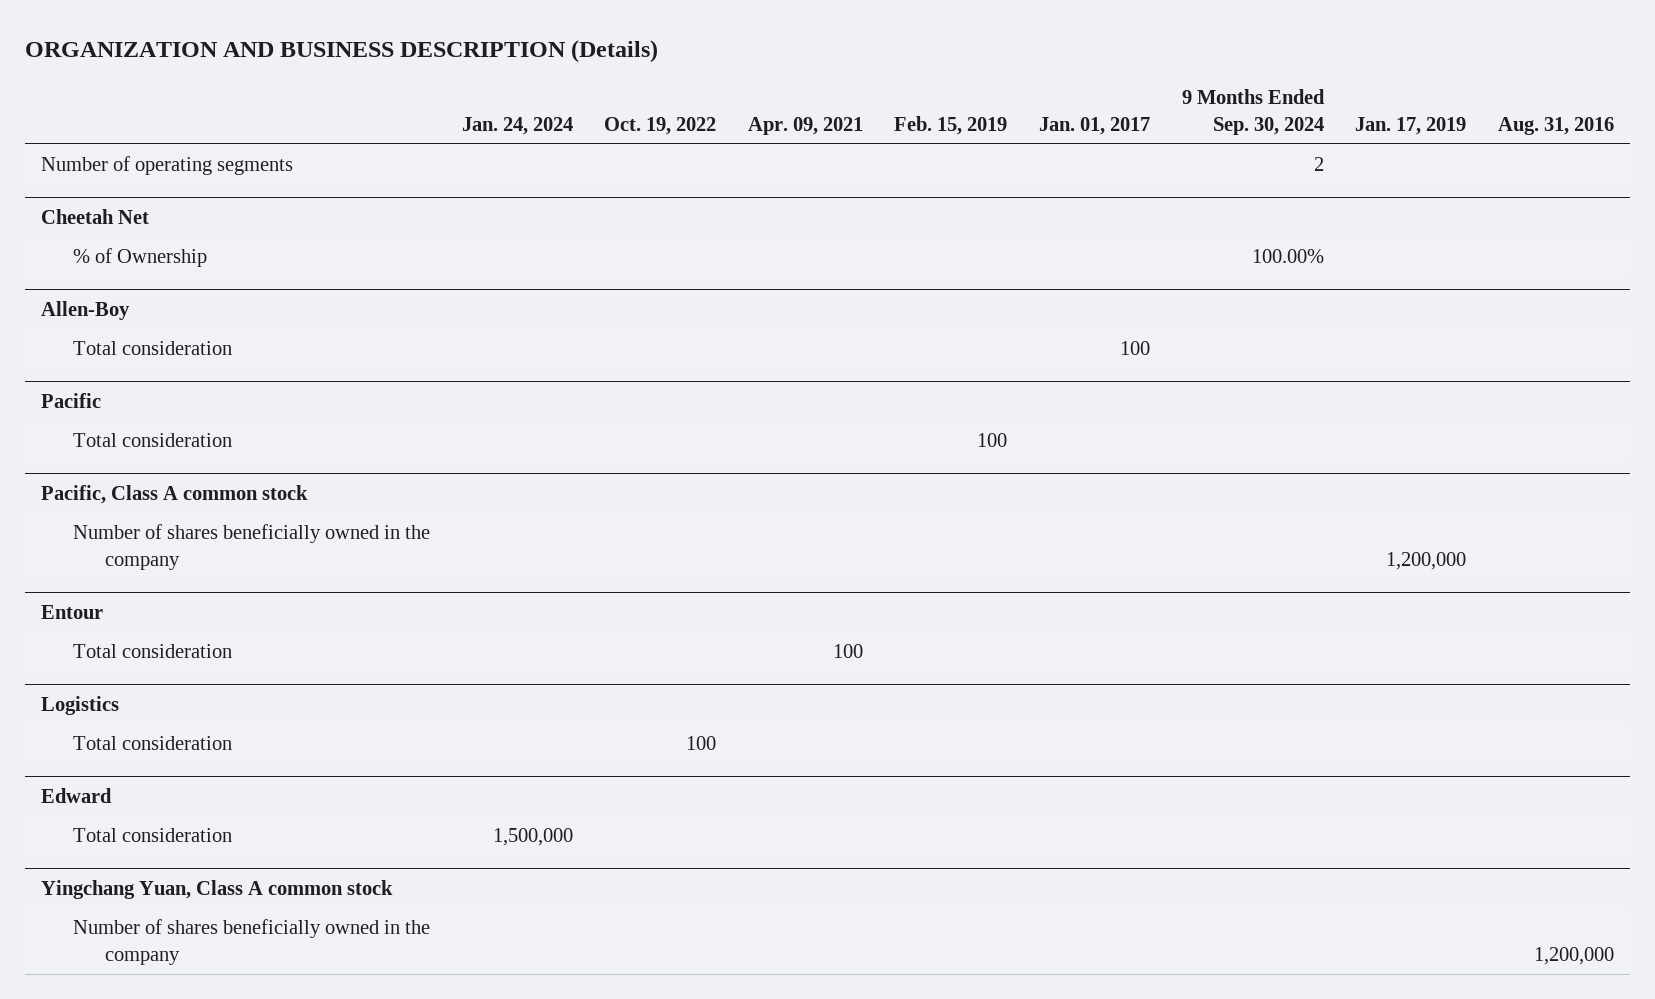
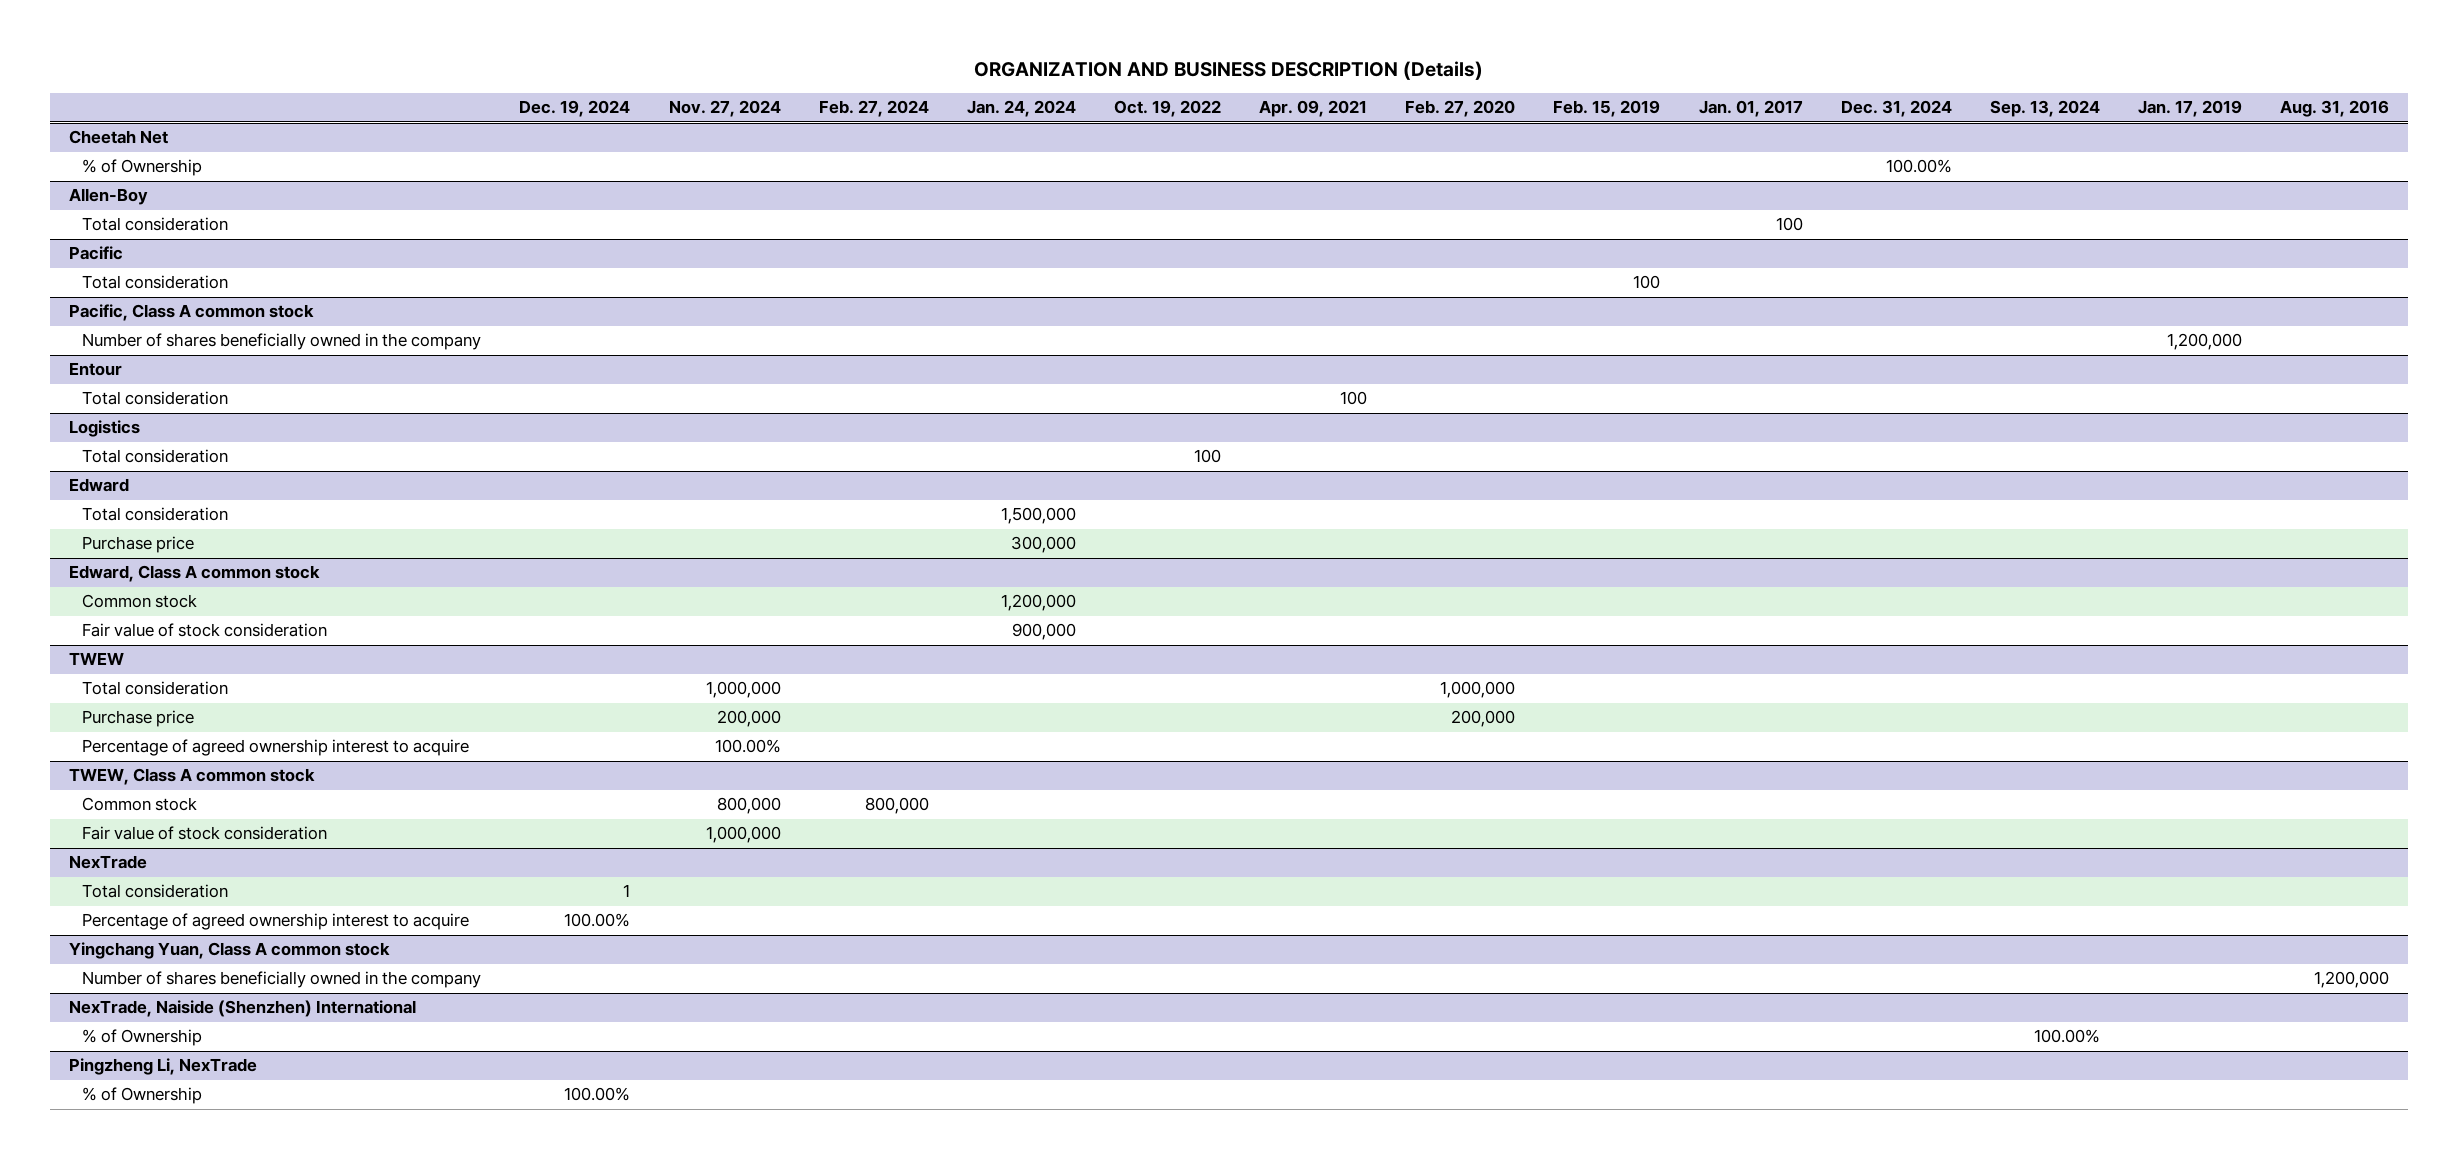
[1181,89,1325,135] 9 Months Ended Sep. 30, 2024 -> none
none -> [519,100,631,118] Dec. 19, 2024
none -> [668,100,781,118] Nov. 27, 2024
none -> [818,100,929,118] Feb. 27, 2024
none -> [1405,100,1516,118] Feb. 27, 2020
none -> [1840,100,1952,118] Dec. 31, 2024
none -> [1989,100,2100,118] Sep. 13, 2024
[40,156,293,176] Number of operating segments -> none
none -> [82,536,195,554] Purchase price
none -> [68,565,320,583] Edward, Class A common stock
none -> [82,594,198,609] Common stock
none -> [82,623,328,638] Fair value of stock consideration
none -> [68,652,124,666] TWEW
none -> [82,681,229,696] Total consideration
none -> [82,710,195,728] Purchase price
none -> [82,739,470,757] Percentage of agreed ownership interest to acquire
none -> [68,768,315,786] TWEW, Class A common stock
none -> [82,797,198,812] Common stock
none -> [82,826,328,841] Fair value of stock consideration
none -> [68,855,147,870] NexTrade
none -> [82,884,229,899] Total consideration
none -> [82,913,470,931] Percentage of agreed ownership interest to acquire
none -> [68,1000,416,1018] NexTrade, Naiside (Shenzhen) International
none -> [82,1029,203,1047] % of Ownership
none -> [68,1058,257,1076] Pingzheng Li, NexTrade
none -> [82,1087,203,1105] % of Ownership

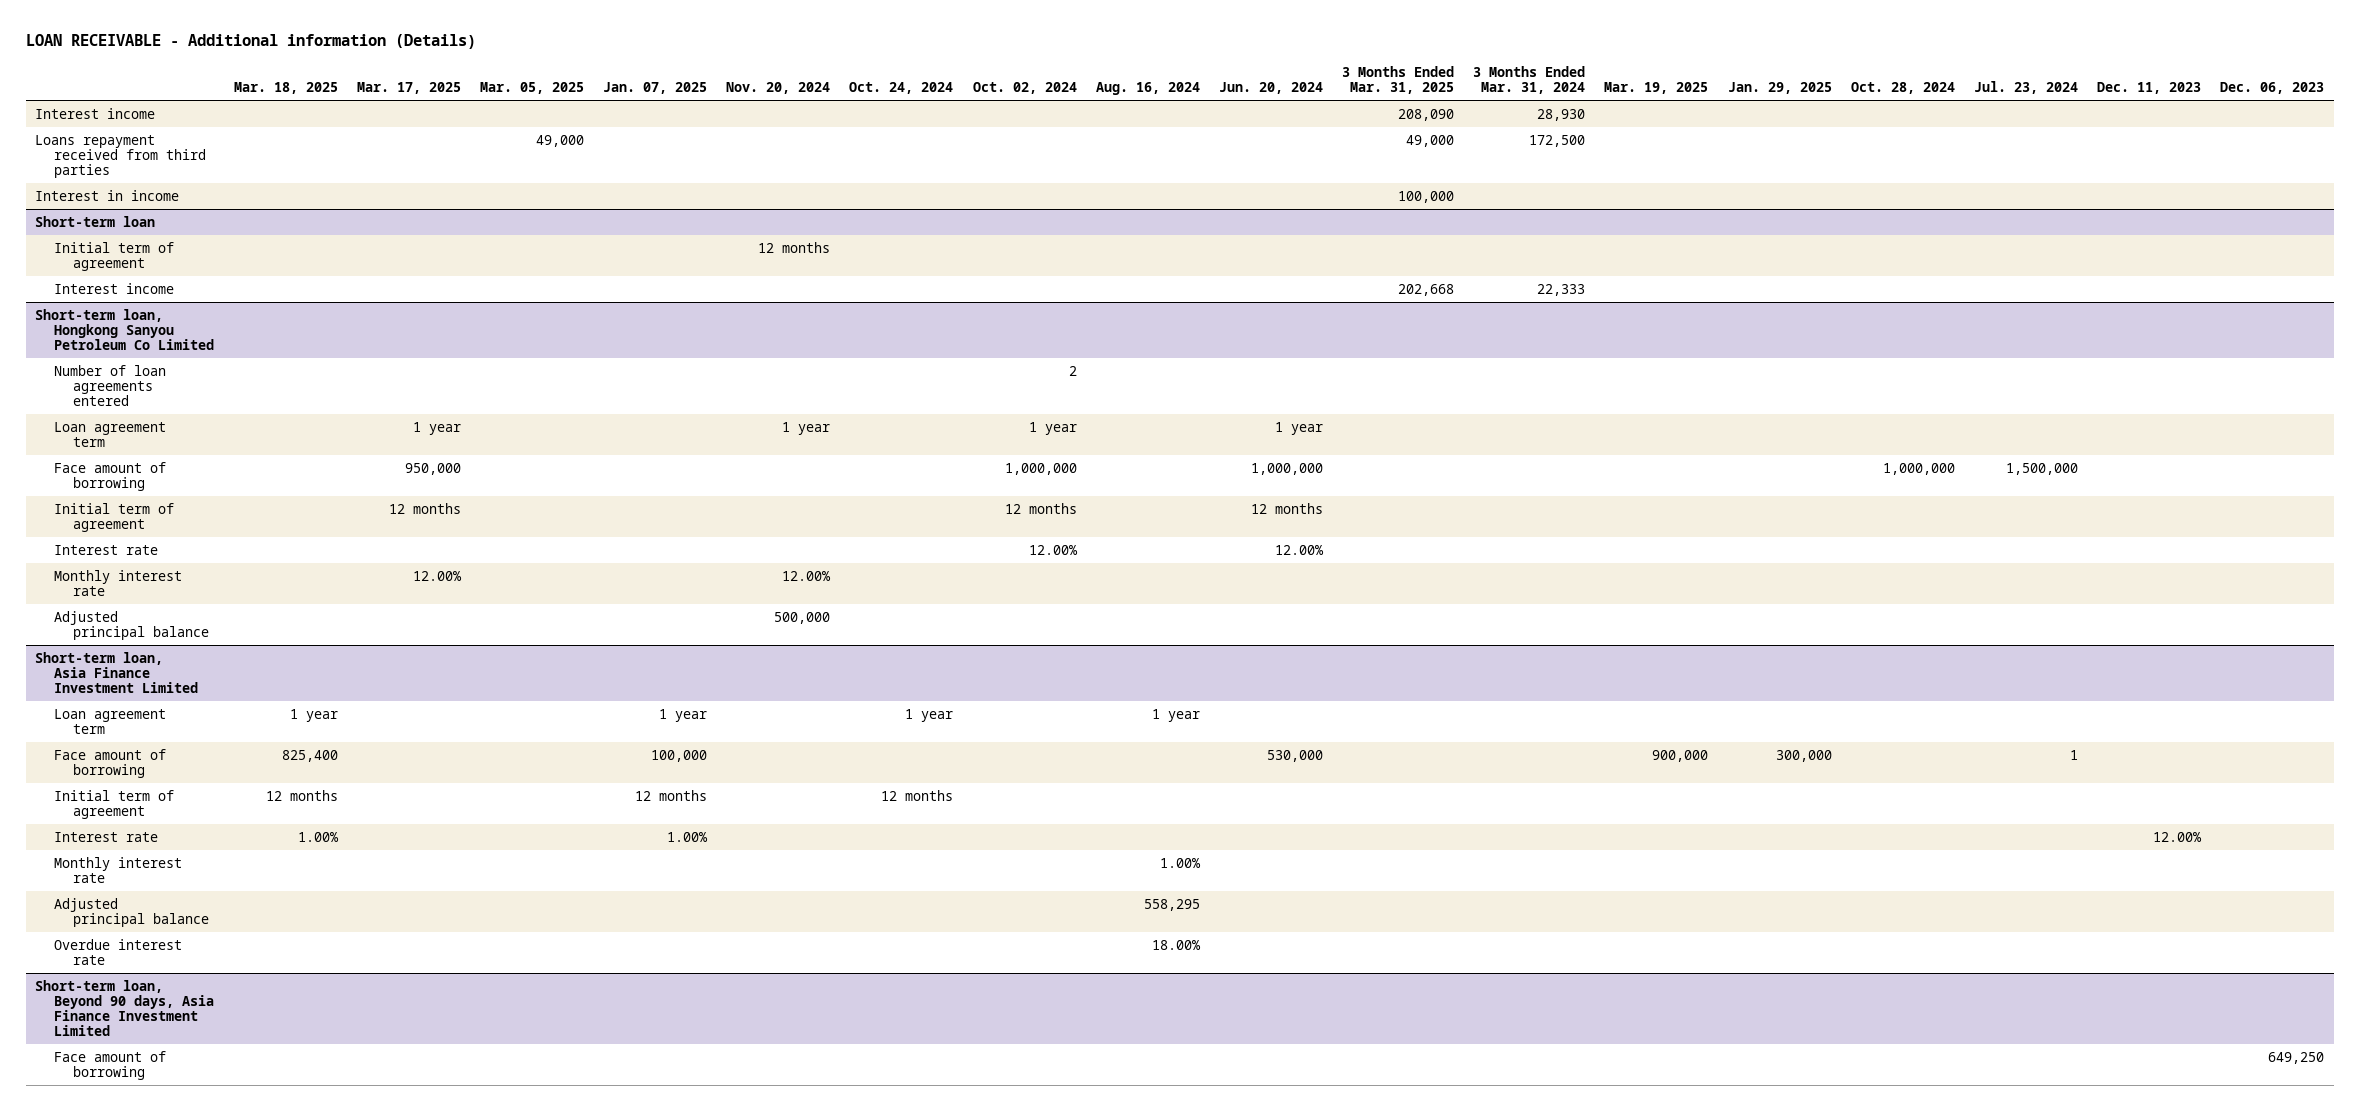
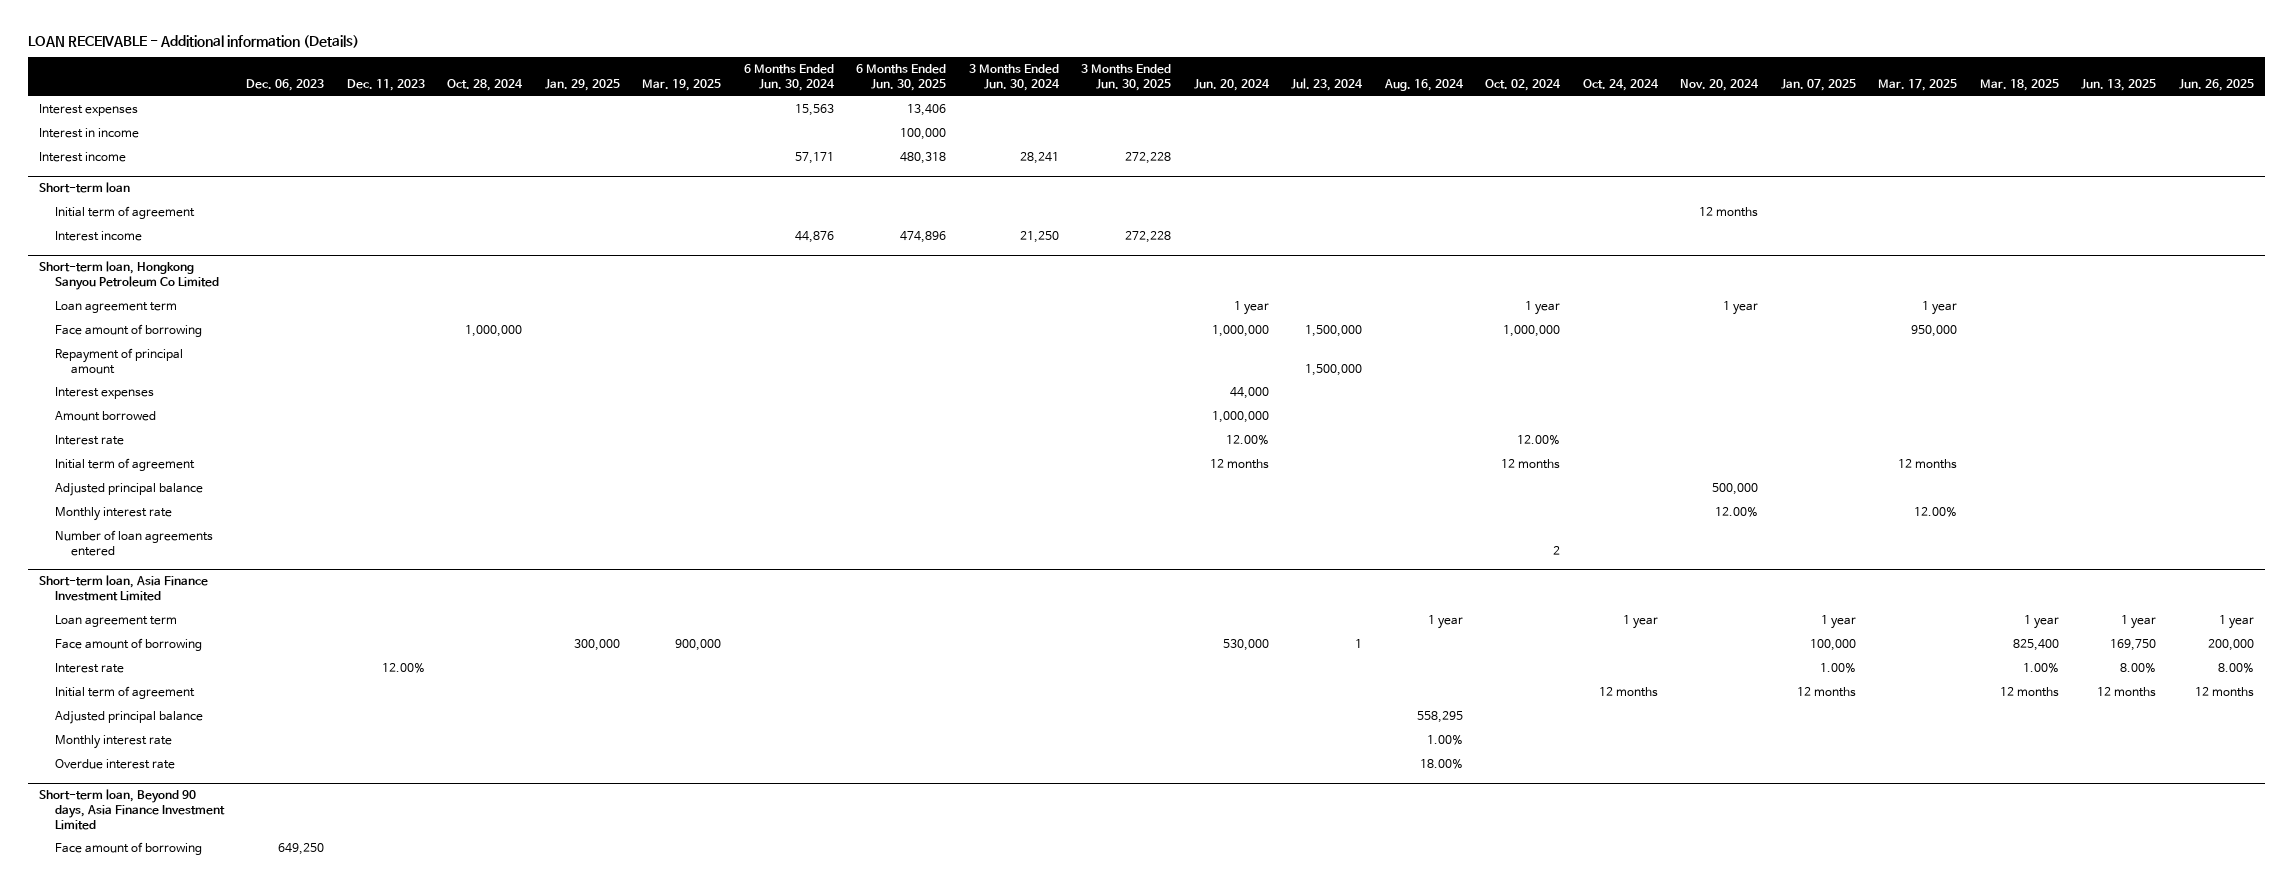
[479,82,584,95] Mar. 05, 2025 -> none
[1342,66,1455,95] 3 Months Ended Mar. 31, 2025 -> none
[1473,66,1586,95] 3 Months Ended Mar. 31, 2024 -> none
none -> [743,64,835,91] 6 Months Ended Jun. 30, 2024
none -> [856,64,947,91] 6 Months Ended Jun. 30, 2025
none -> [968,64,1060,91] 3 Months Ended Jun. 30, 2024
none -> [1081,64,1172,91] 3 Months Ended Jun. 30, 2025
none -> [2081,78,2157,91] Jun. 13, 2025
none -> [2178,78,2254,91] Jun. 26, 2025
[35,134,207,179] Loans repayment received from third parties -> none
none -> [38,104,138,117] Interest expenses
[35,107,156,119] Interest income -> [38,152,126,163] Interest income
none -> [54,348,183,374] Repayment of principal amount
none -> [54,387,154,400] Interest expenses
none -> [54,411,156,422] Amount borrowed
[54,502,175,532] Initial term of agreement -> [54,458,195,472] Initial term of agreement
[54,569,183,596] Monthly interest rate -> [54,507,172,522] Monthly interest rate
[54,364,167,407] Number of loan agreements entered -> [54,530,213,556] Number of loan agreements entered
[54,789,175,819] Initial term of agreement -> [54,686,195,700] Initial term of agreement
[54,856,183,883] Monthly interest rate -> [54,735,172,750] Monthly interest rate

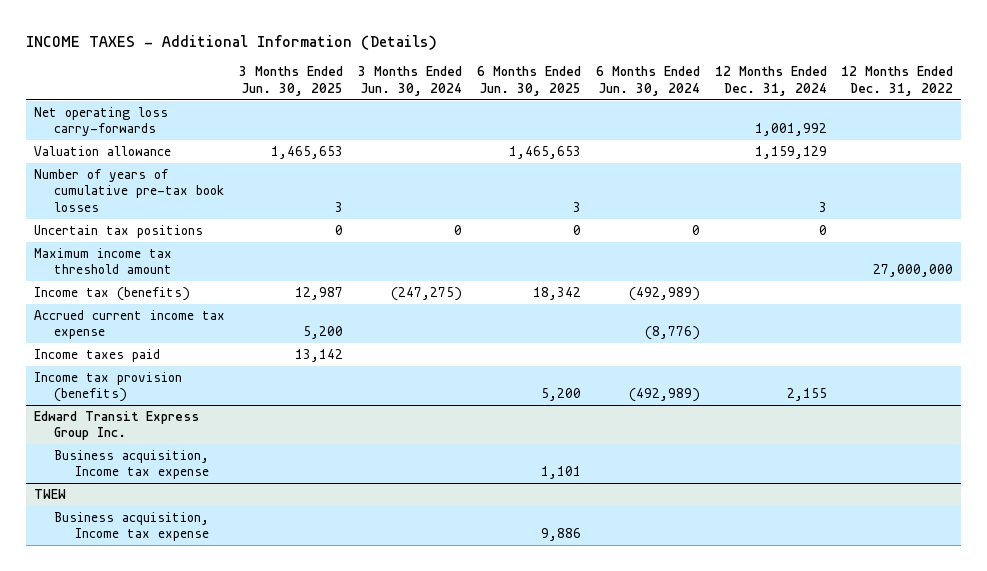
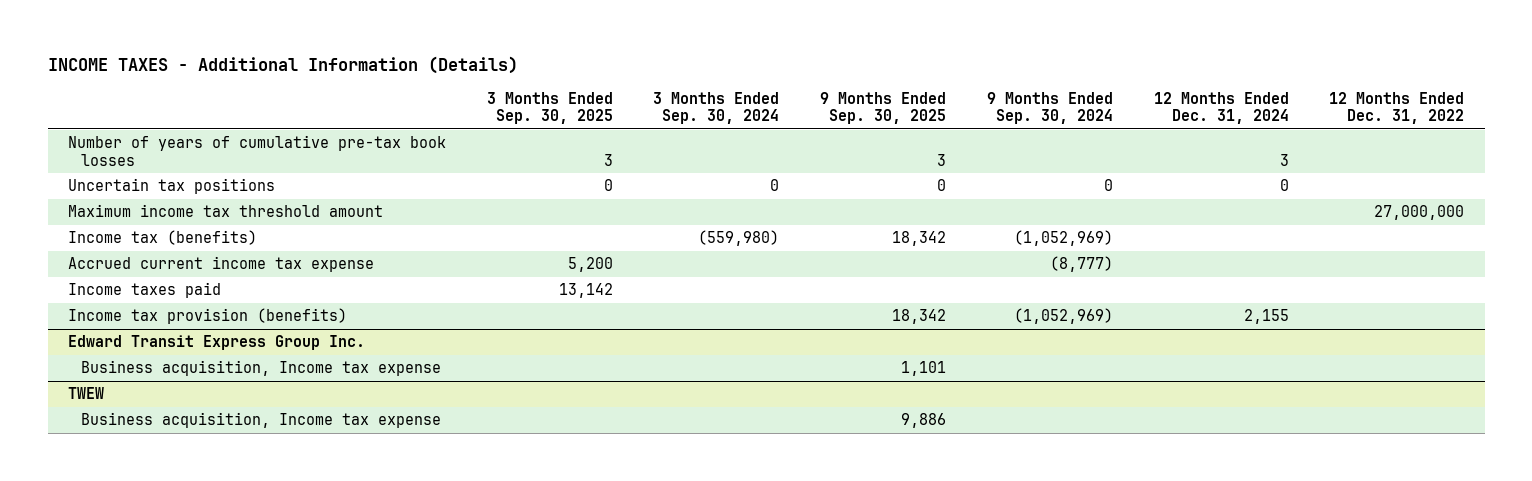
[239,66,344,96] 3 Months Ended Jun. 30, 2025 -> none
[358,66,463,96] 3 Months Ended Jun. 30, 2024 -> none
[477,66,582,96] 6 Months Ended Jun. 30, 2025 -> none
[595,66,700,96] 6 Months Ended Jun. 30, 2024 -> none
none -> [486,91,613,125] 3 Months Ended Sep. 30, 2025
none -> [653,91,780,125] 3 Months Ended Sep. 30, 2024
none -> [820,91,947,125] 9 Months Ended Sep. 30, 2025
none -> [986,91,1113,125] 9 Months Ended Sep. 30, 2024
[33,106,168,137] Net operating loss carry-forwards -> none
[33,145,171,156] Valuation allowance -> none

